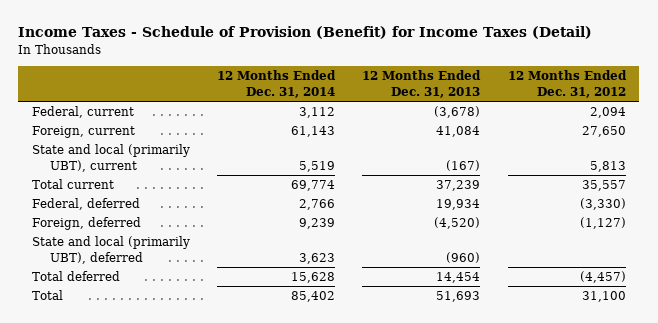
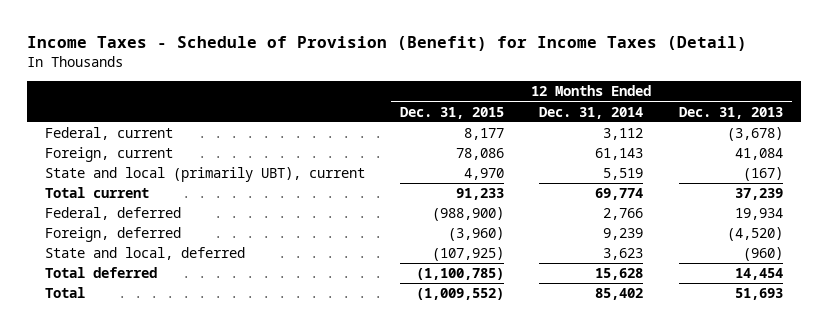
[507,70,627,99] 12 Months Ended Dec. 31, 2012 -> none
none -> [399,106,504,119] Dec. 31, 2015
[32,236,191,264] State and local (primarily UBT), deferred -> [44,247,245,261] State and local, deferred

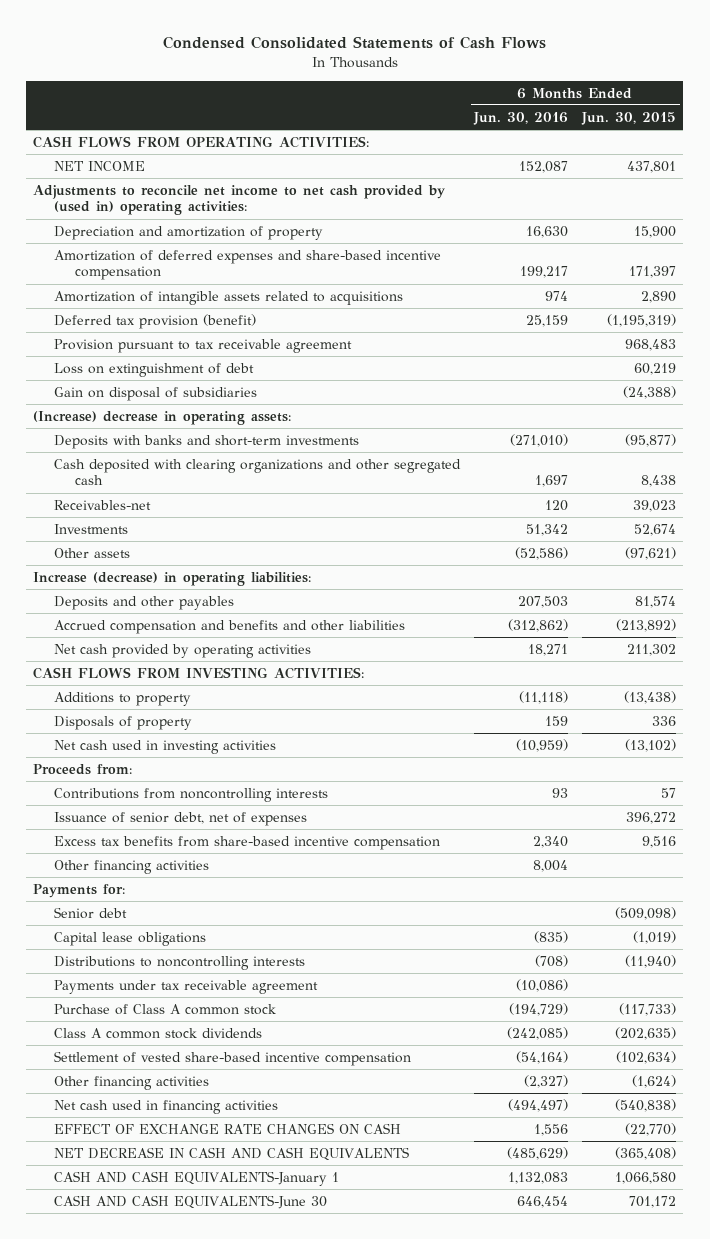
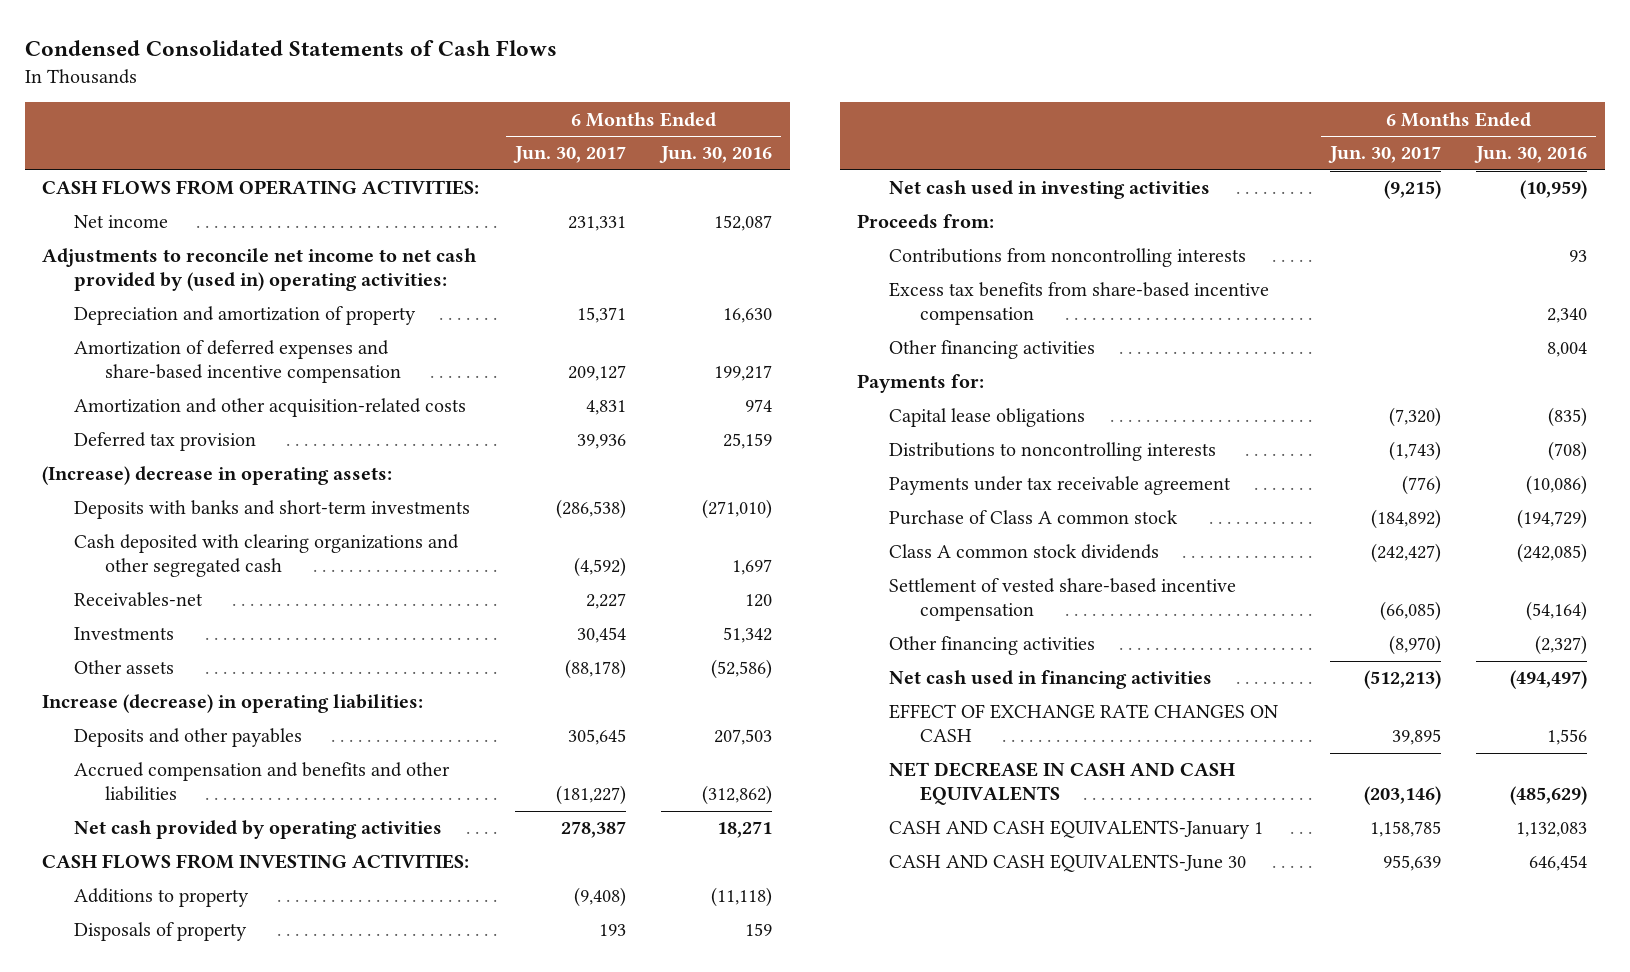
[581,111,677,125] Jun. 30, 2015 -> none
none -> [512,146,626,164] Jun. 30, 2017
[54,160,146,171] NET INCOME -> [73,215,168,229] Net income
[54,338,353,353] Provision pursuant to tax receivable agreement -> none
[54,362,255,377] Loss on extinguishment of debt -> none
[54,386,258,401] Gain on disposal of subsidiaries -> none
[54,290,404,305] Amortization of intangible assets related to acquisitions -> [73,398,466,418] Amortization and other acquisition-related costs
[54,313,257,329] Deferred tax provision (benefit) -> [73,432,256,452] Deferred tax provision
[54,811,308,826] Issuance of senior debt, net of expenses -> none
[54,906,128,919] Senior debt -> none

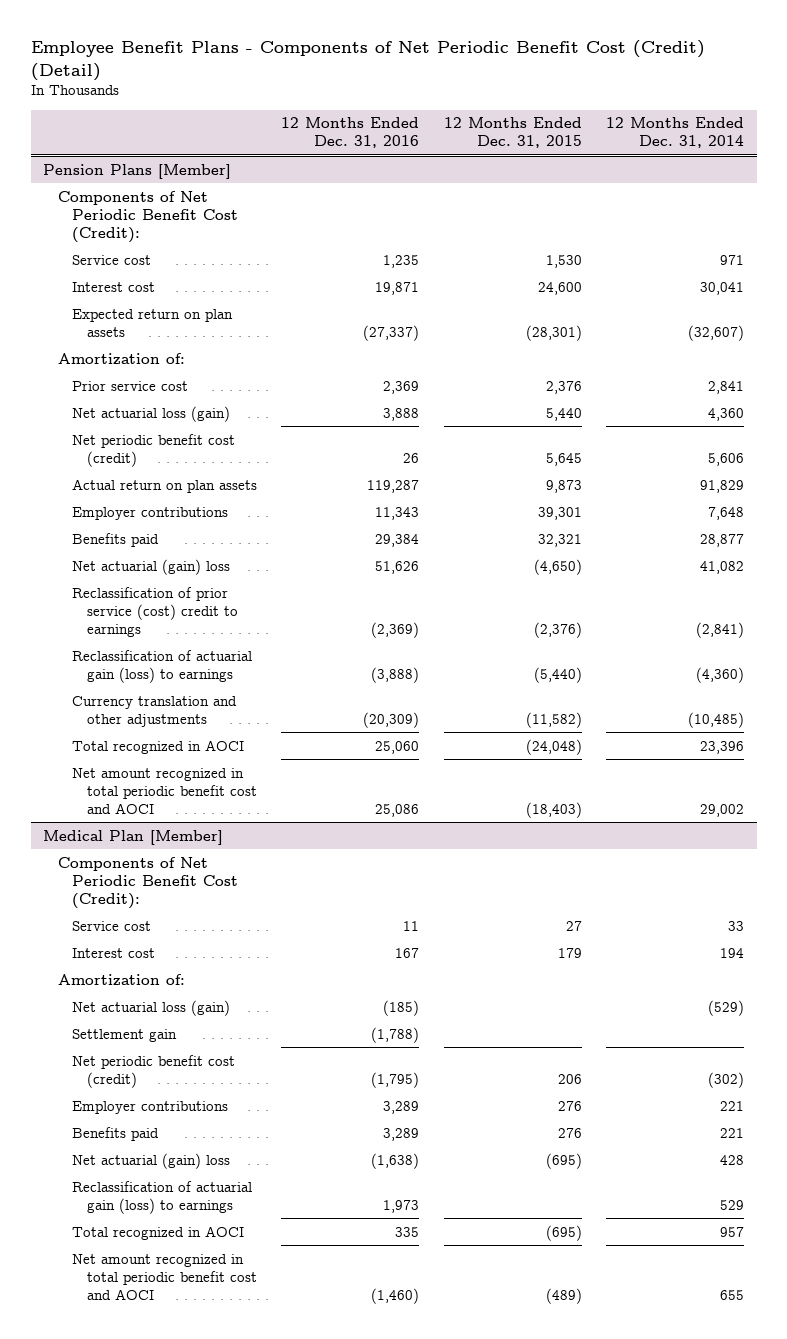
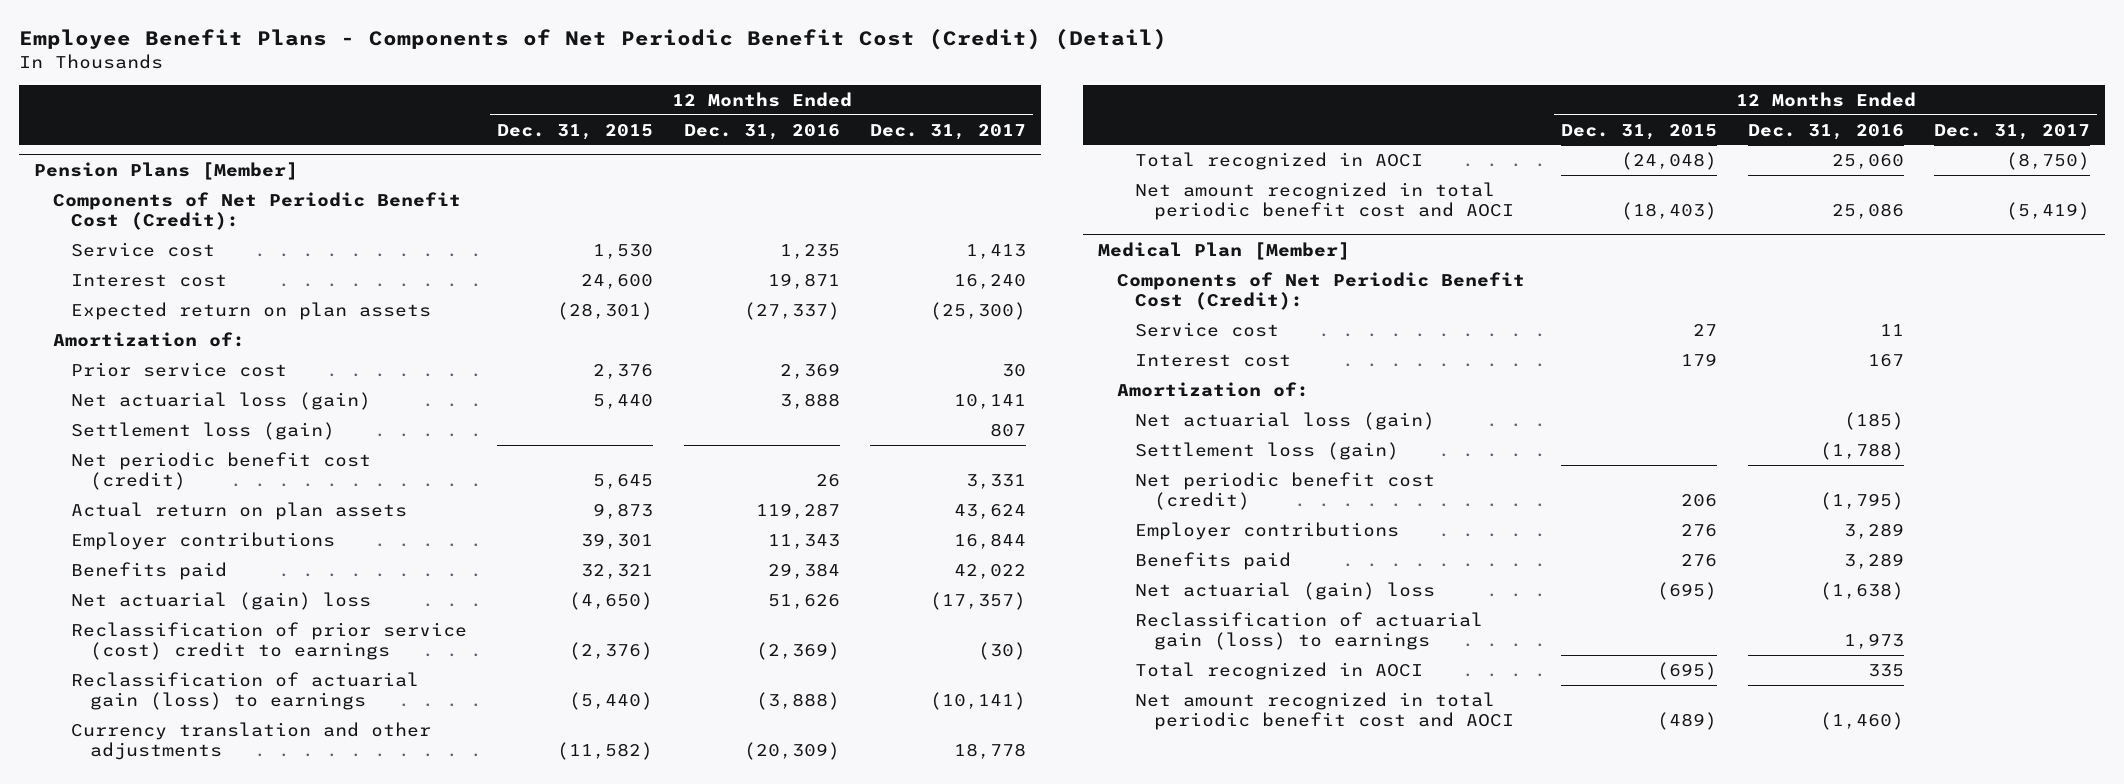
[606,117,745,149] 12 Months Ended Dec. 31, 2014 -> none
none -> [869,123,1026,140] Dec. 31, 2017
none -> [71,421,336,440] Settlement loss (gain)
[72,1028,178,1042] Settlement gain -> [1135,441,1400,460] Settlement loss (gain)

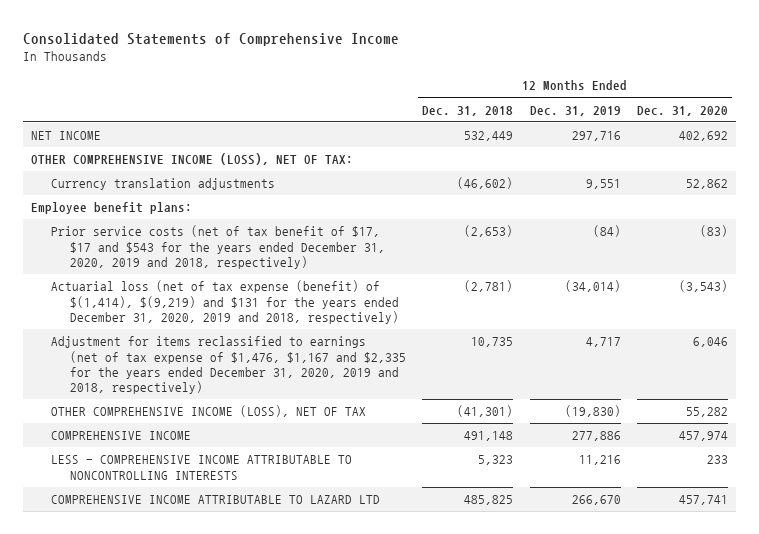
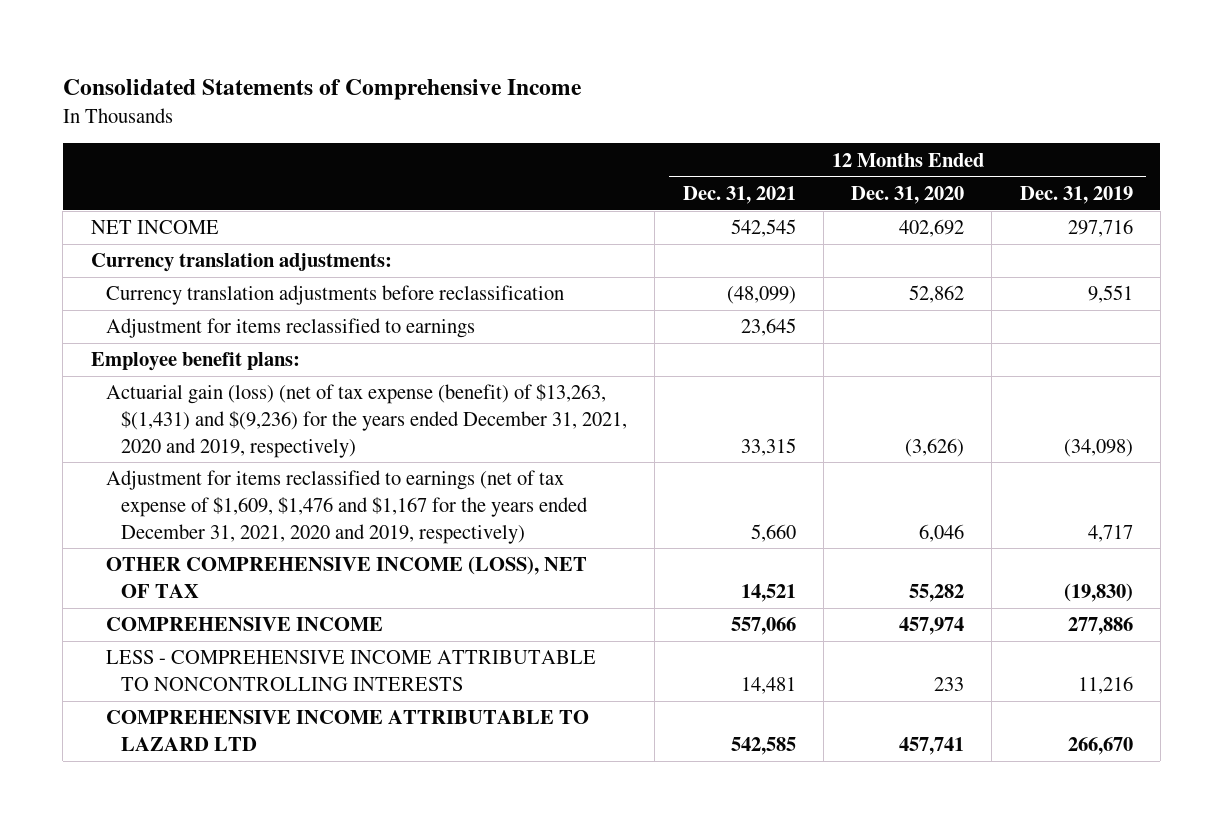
[422,105,514,116] Dec. 31, 2018 -> none
none -> [682,185,796,204] Dec. 31, 2021
[31,153,354,166] OTHER COMPREHENSIVE INCOME (LOSS), NET OF TAX: -> none
none -> [90,253,392,273] Currency translation adjustments:
[50,178,275,191] Currency translation adjustments -> [105,285,564,306] Currency translation adjustments before reclassification
none -> [105,318,475,339] Adjustment for items reclassified to earnings
[50,225,386,269] Prior service costs (net of tax benefit of $17, $17 and $543 for the years ended December 31, 2020, 2019 and 2018, respectively) -> none
[50,280,400,324] Actuarial loss (net of tax expense (benefit) of $(1,414), $(9,219) and $131 for the years ended December 31, 2020, 2019 and 2018, respectively) -> [105,384,628,458] Actuarial gain (loss) (net of tax expense (benefit) of $13,263, $(1,431) and $(9,236) for the years ended December 31, 2021, 2020 and 2019, respectively)
[564,280,621,293] (34,014) -> [1063,438,1133,457] (34,098)
[679,280,729,293] (3,543) -> [905,437,965,457] (3,626)
[50,336,407,395] Adjustment for items reclassified to earnings (net of tax expense of $1,476, $1,167 and $2,335 for the years ended December 31, 2020, 2019 and 2018, respectively) -> [105,470,589,544] Adjustment for items reclassified to earnings (net of tax expense of $1,609, $1,476 and $1,167 for the years ended December 31, 2021, 2020 and 2019, respectively)

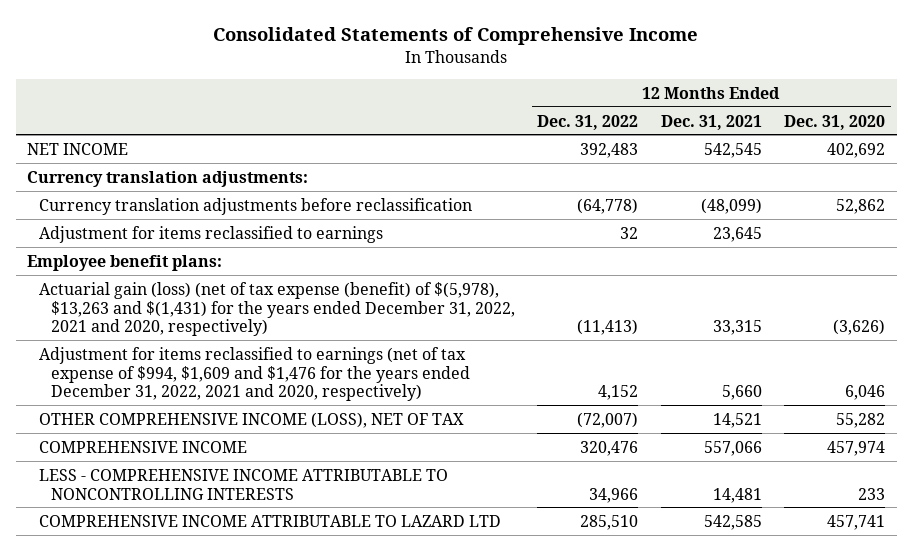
[1019,185,1133,204] Dec. 31, 2019 -> none
none -> [537,114,639,130] Dec. 31, 2022
[105,384,628,458] Actuarial gain (loss) (net of tax expense (benefit) of $13,263, $(1,431) and $(9,236) for the years ended December 31, 2021, 2020 and 2019, respectively) -> [39,281,516,337] Actuarial gain (loss) (net of tax expense (benefit) of $(5,978), $13,263 and $(1,431) for the years ended December 31, 2022, 2021 and 2020, respectively)
[105,470,589,544] Adjustment for items reclassified to earnings (net of tax expense of $1,609, $1,476 and $1,167 for the years ended December 31, 2021, 2020 and 2019, respectively) -> [39,346,471,402] Adjustment for items reclassified to earnings (net of tax expense of $994, $1,609 and $1,476 for the years ended December 31, 2022, 2021 and 2020, respectively)

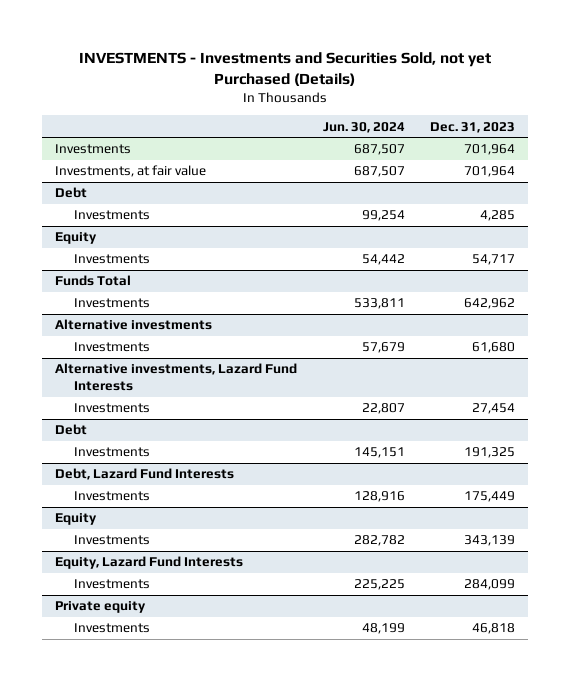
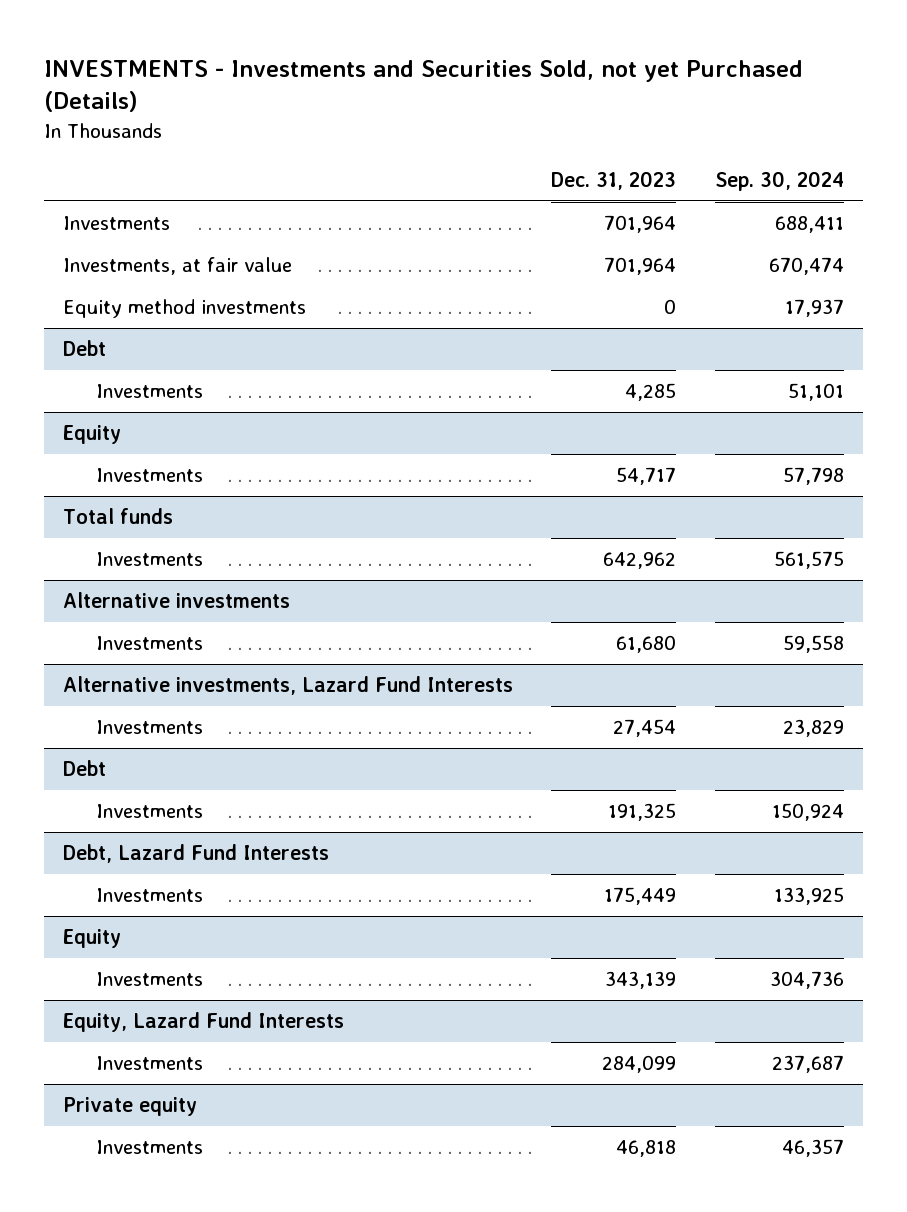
[322,121,405,133] Jun. 30, 2024 -> none
none -> [714,171,844,192] Sep. 30, 2024
none -> [62,299,306,319] Equity method investments
[55,275,132,287] Funds Total -> [62,508,173,525] Total funds

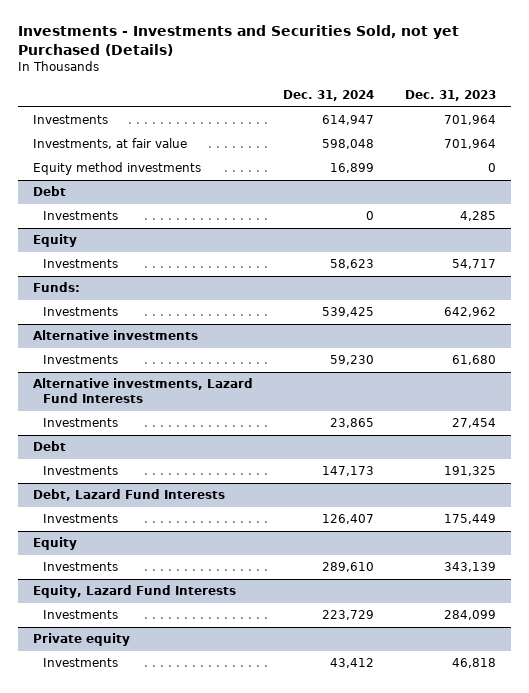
[43,59,803,113] INVESTMENTS - Investments and Securities Sold, not yet Purchased (Details) -> [17,25,459,56] Investments - Investments and Securities Sold, not yet Purchased (Details)
[714,171,844,192] Sep. 30, 2024 -> none
none -> [283,90,375,102] Dec. 31, 2024
[62,508,173,525] Total funds -> [32,282,80,293] Funds:

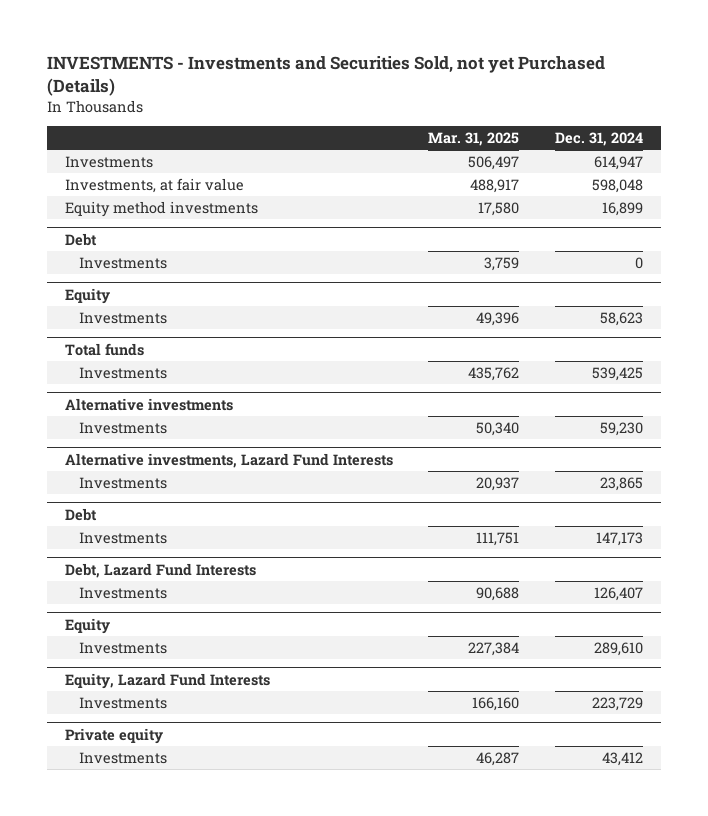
[17,25,459,56] Investments - Investments and Securities Sold, not yet Purchased (Details) -> [46,56,605,96] INVESTMENTS - Investments and Securities Sold, not yet Purchased (Details)
[404,90,496,102] Dec. 31, 2023 -> none
none -> [428,131,520,146] Mar. 31, 2025
[32,282,80,293] Funds: -> [64,342,144,356] Total funds

